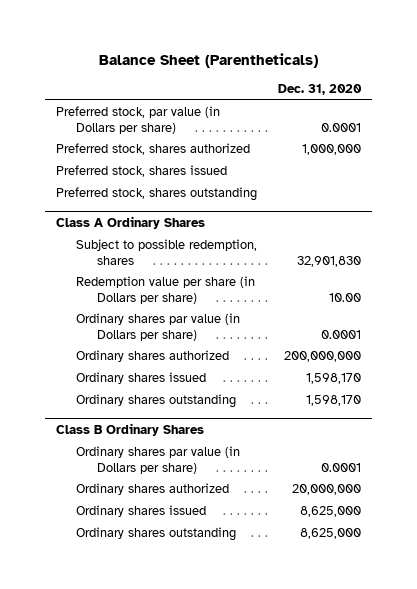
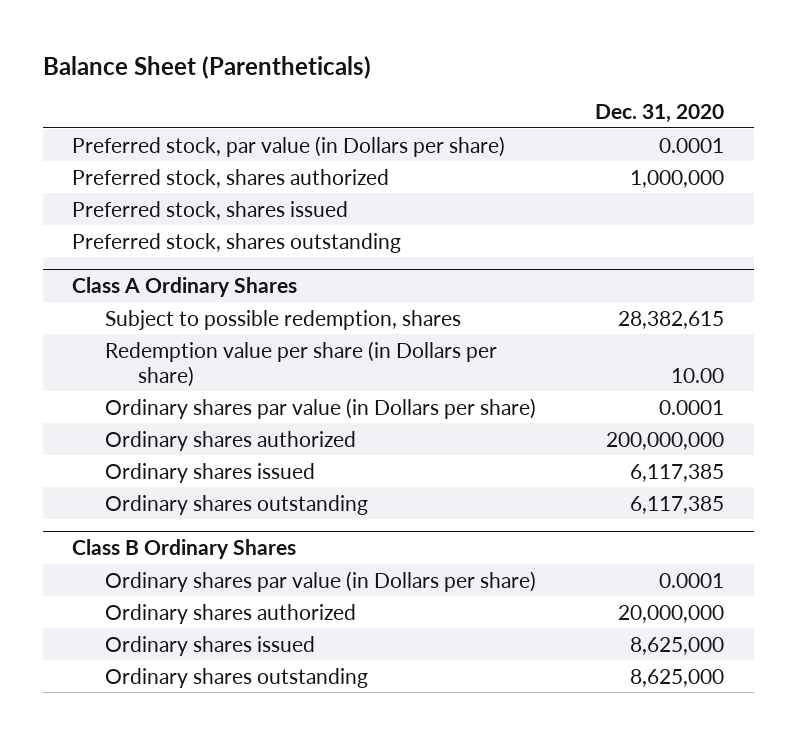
[297,256,362,268] 32,901,830 -> [618,310,725,329] 28,382,615
[306,373,362,385] 1,598,170 -> [630,463,725,482] 6,117,385
[306,395,362,407] 1,598,170 -> [630,495,725,514] 6,117,385

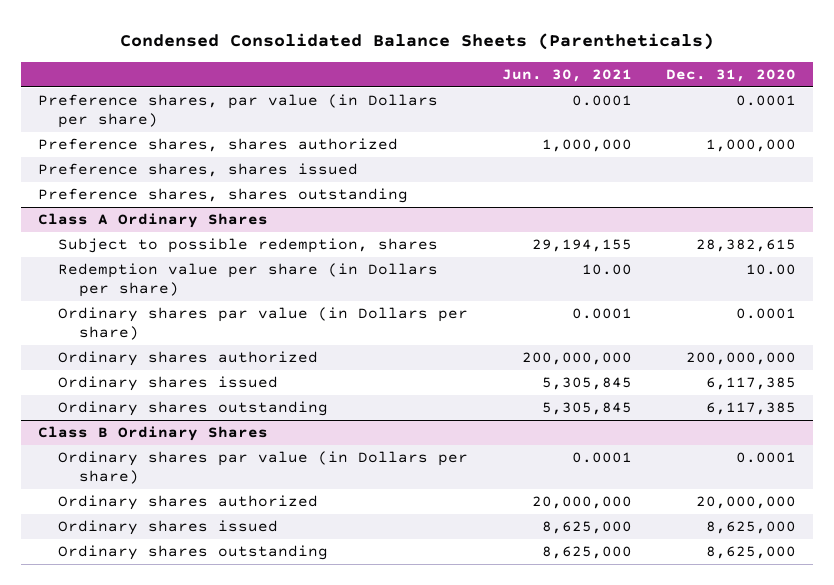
[42,55,371,79] Balance Sheet (Parentheticals) -> [119,32,714,50] Condensed Consolidated Balance Sheets (Parentheticals)
none -> [502,69,633,83] Jun. 30, 2021
[72,135,506,157] Preferred stock, par value (in Dollars per share) -> [37,94,438,129] Preference shares, par value (in Dollars per share)
[72,168,390,188] Preferred stock, shares authorized -> [37,138,398,153] Preference shares, shares authorized
[72,200,349,220] Preferred stock, shares issued -> [37,163,358,178] Preference shares, shares issued
[72,232,402,253] Preferred stock, shares outstanding -> [37,188,408,204] Preference shares, shares outstanding

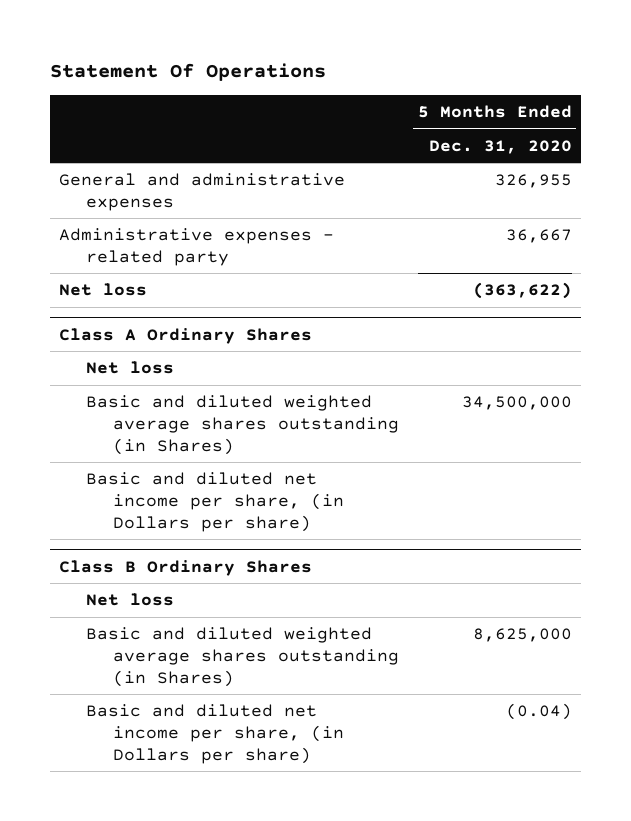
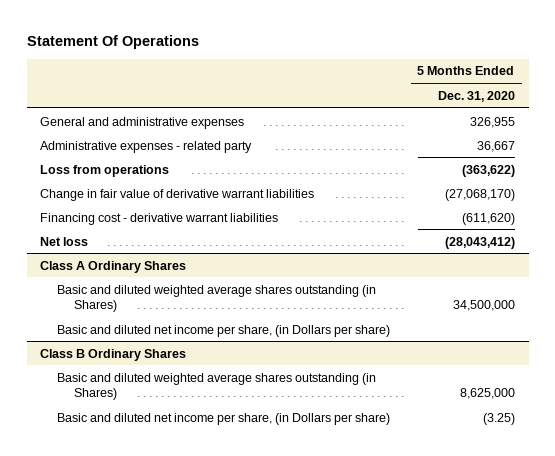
none -> [40,164,170,177] Loss from operations
none -> [40,188,315,201] Change in fair value of derivative warrant liabilities
none -> [40,212,279,225] Financing cost - derivative warrant liabilities
[472,282,572,300] (363,622) -> [444,236,515,249] (28,043,412)
[85,361,174,375] Net loss -> none
[85,593,174,607] Net loss -> none
[505,703,572,721] (0.04) -> [482,412,515,425] (3.25)

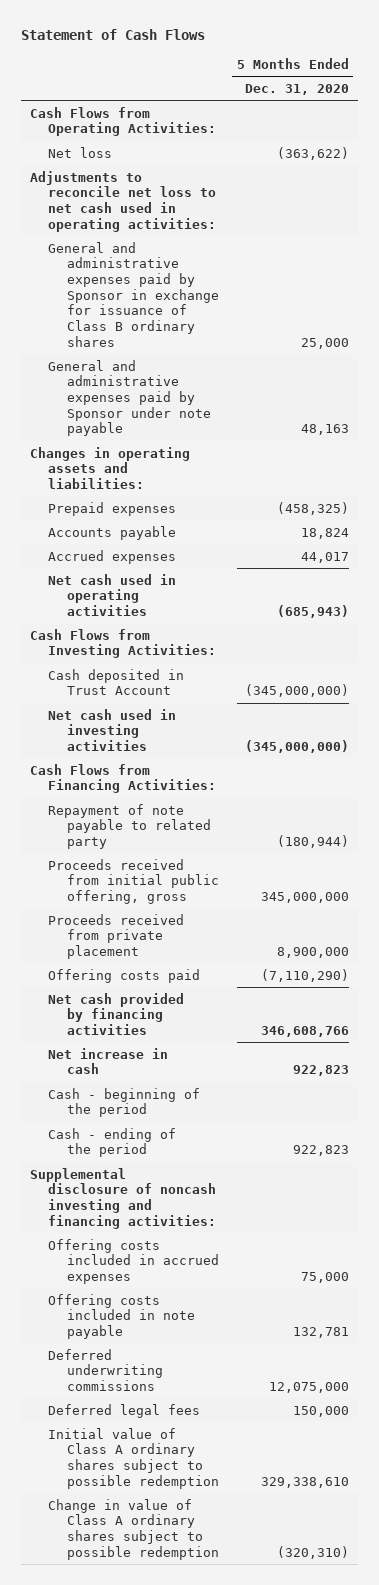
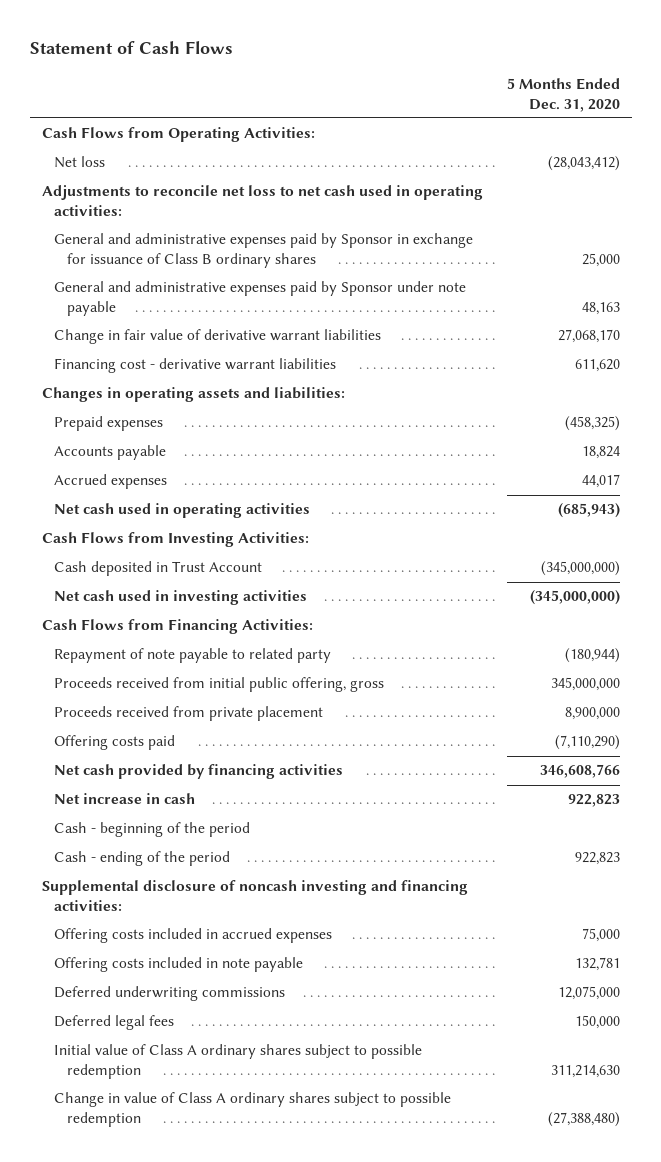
[276,146,349,160] (363,622) -> [547,156,620,172] (28,043,412)
none -> [54,329,382,345] Change in fair value of derivative warrant liabilities
none -> [54,358,337,374] Financing cost - derivative warrant liabilities
[260,1476,349,1488] 329,338,610 -> [550,1064,620,1078] 311,214,630
[276,1545,349,1559] (320,310) -> [547,1111,620,1127] (27,388,480)

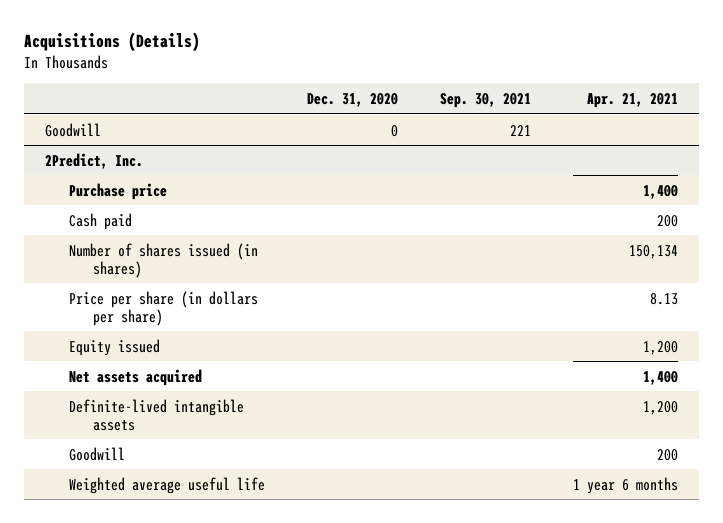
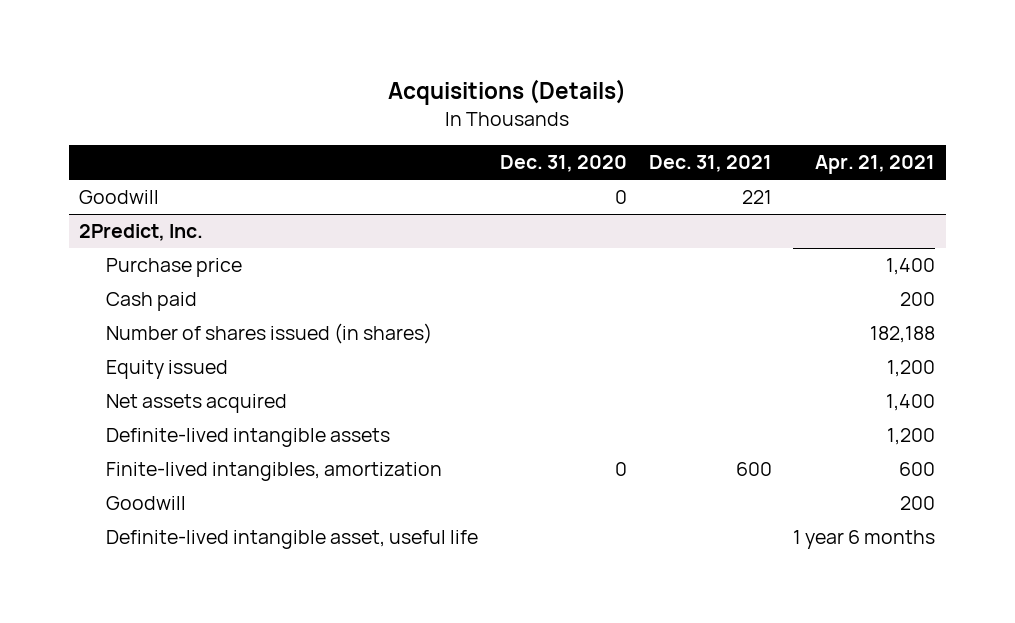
[439,92,531,108] Sep. 30, 2021 -> none
none -> [648,155,772,173] Dec. 31, 2021
[68,290,258,326] Price per share (in dollars per share) -> none
[628,244,678,259] 150,134 -> [870,326,936,344] 182,188
none -> [106,462,443,482] Finite-lived intangibles, amortization
[68,476,265,494] Weighted average useful life -> none
none -> [106,530,479,550] Definite-lived intangible asset, useful life

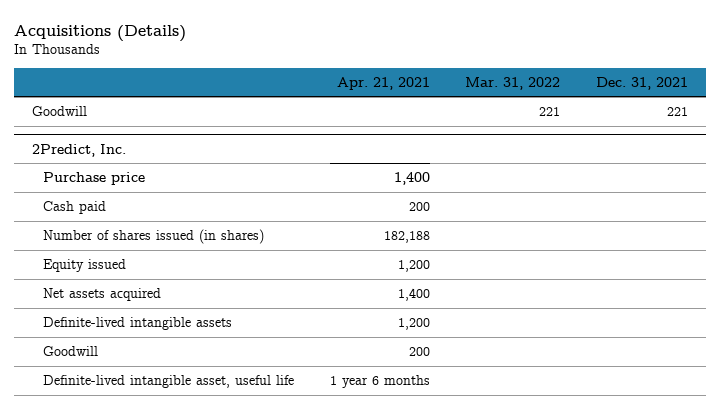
[499,155,627,173] Dec. 31, 2020 -> none
none -> [465,76,561,90] Mar. 31, 2022
[106,462,443,482] Finite-lived intangibles, amortization -> none

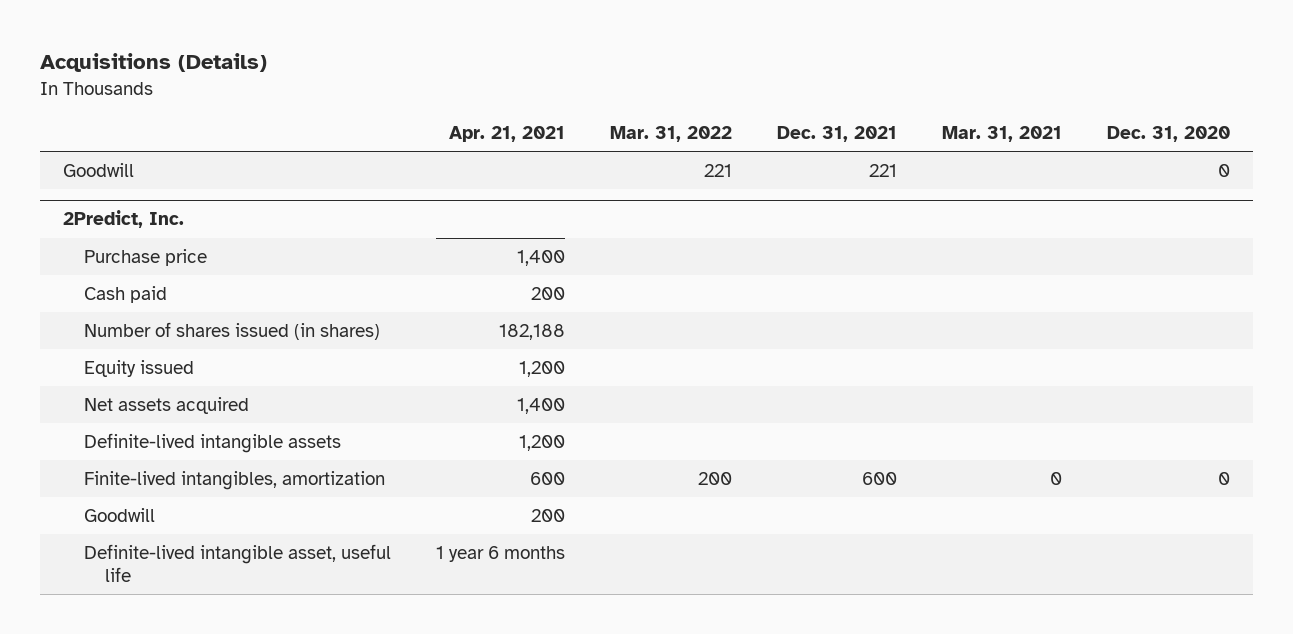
none -> [942,125,1063,142] Mar. 31, 2021
none -> [1107,125,1231,142] Dec. 31, 2020
none -> [83,471,385,491] Finite-lived intangibles, amortization

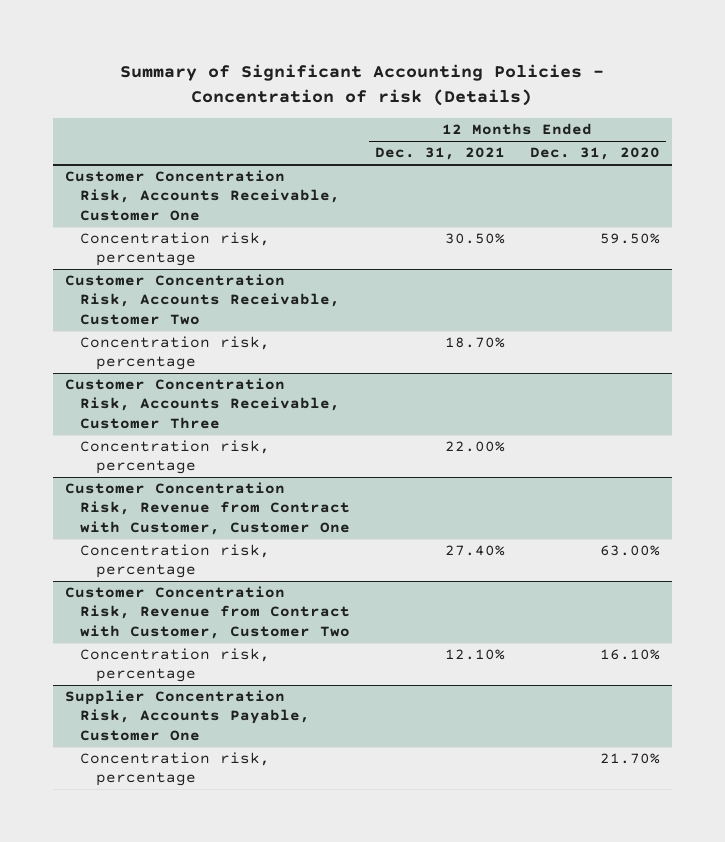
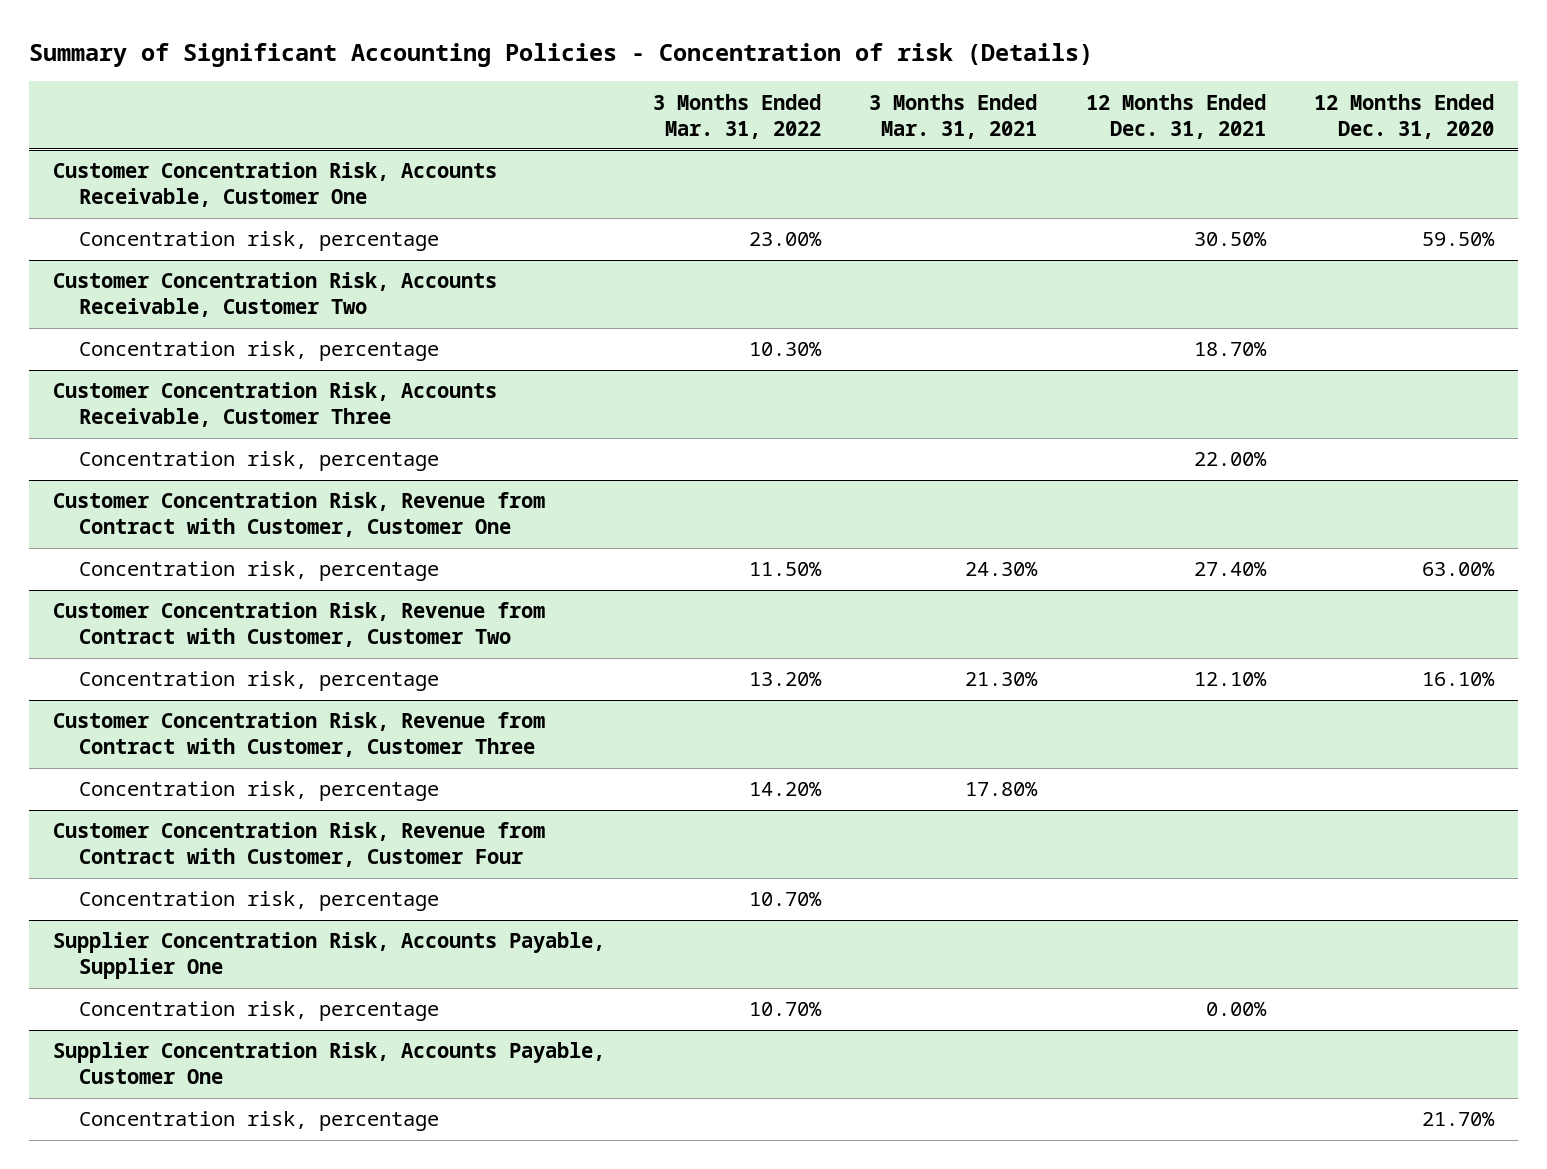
none -> [653,93,822,139] 3 Months Ended Mar. 31, 2022
none -> [869,93,1038,139] 3 Months Ended Mar. 31, 2021
none -> [52,712,545,758] Customer Concentration Risk, Revenue from Contract with Customer, Customer Three
none -> [78,781,439,802] Concentration risk, percentage
none -> [52,822,545,868] Customer Concentration Risk, Revenue from Contract with Customer, Customer Four
none -> [78,891,439,912] Concentration risk, percentage
none -> [52,932,605,980] Supplier Concentration Risk, Accounts Payable, Supplier One
none -> [78,1001,439,1022] Concentration risk, percentage

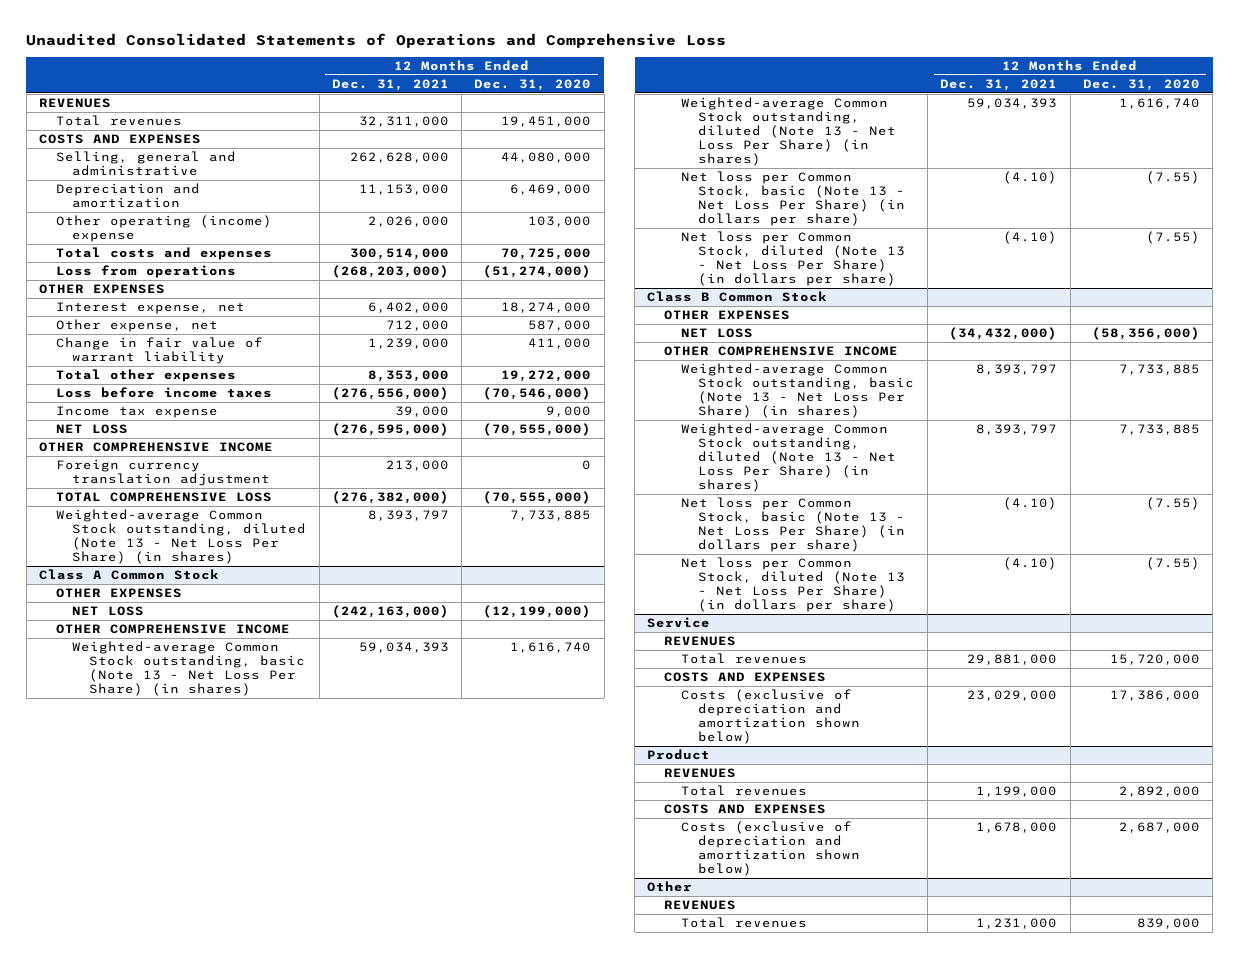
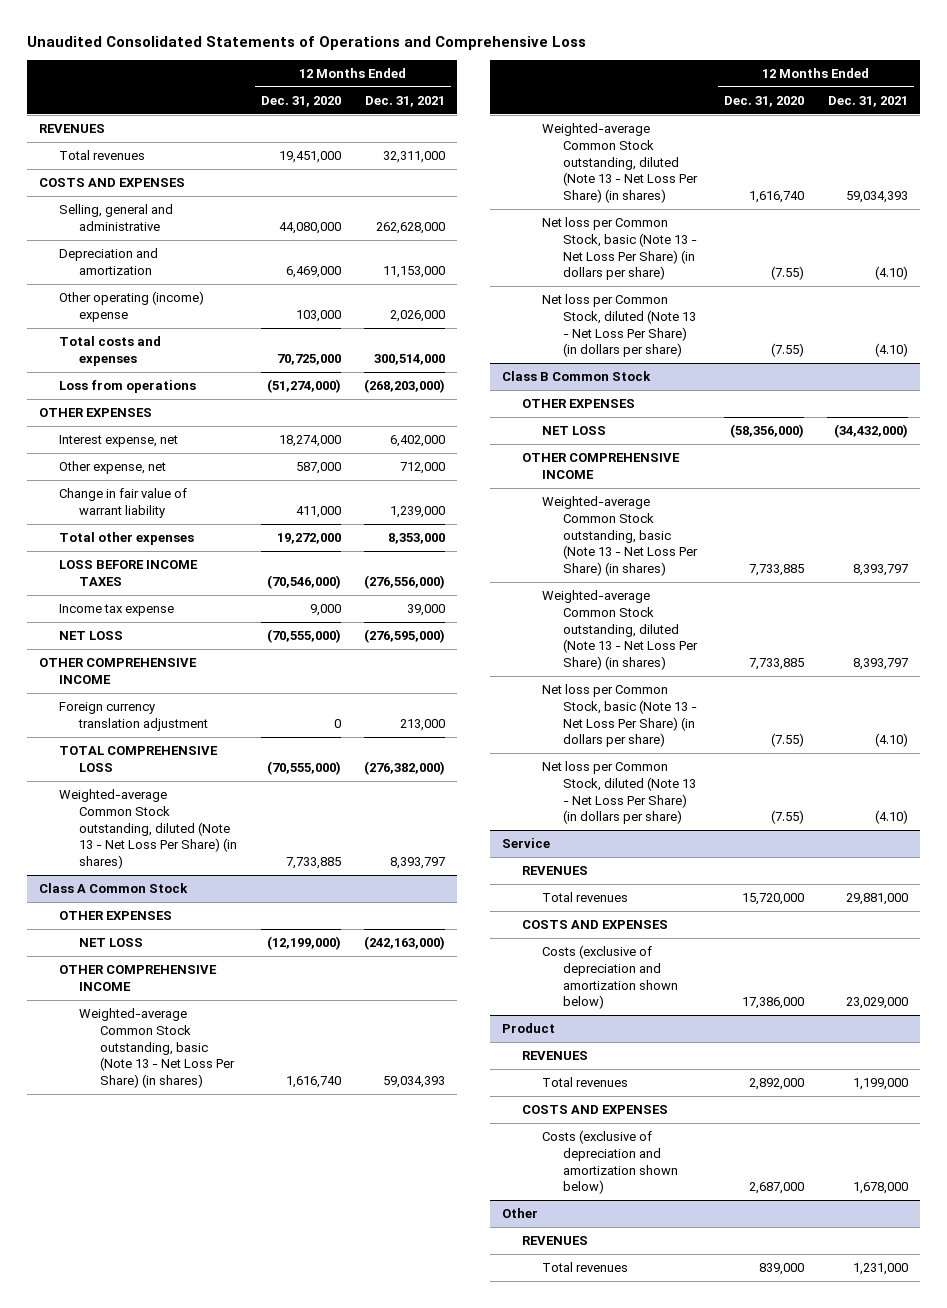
[55,387,272,399] Loss before income taxes -> [59,559,199,586] LOSS BEFORE INCOME TAXES

